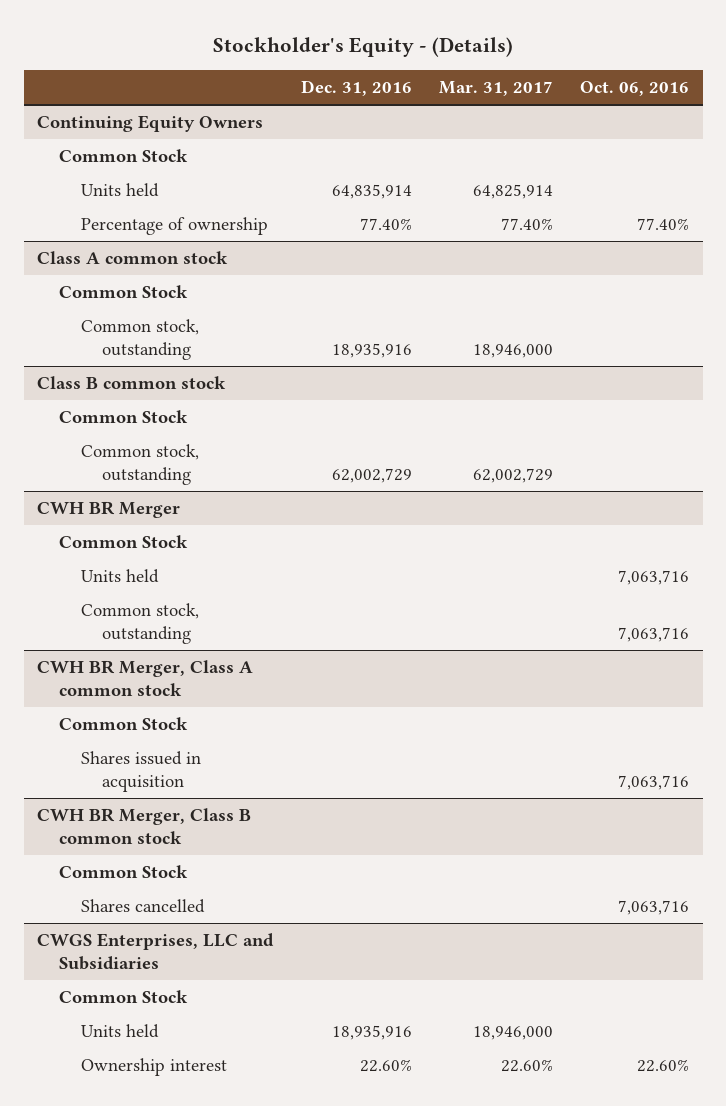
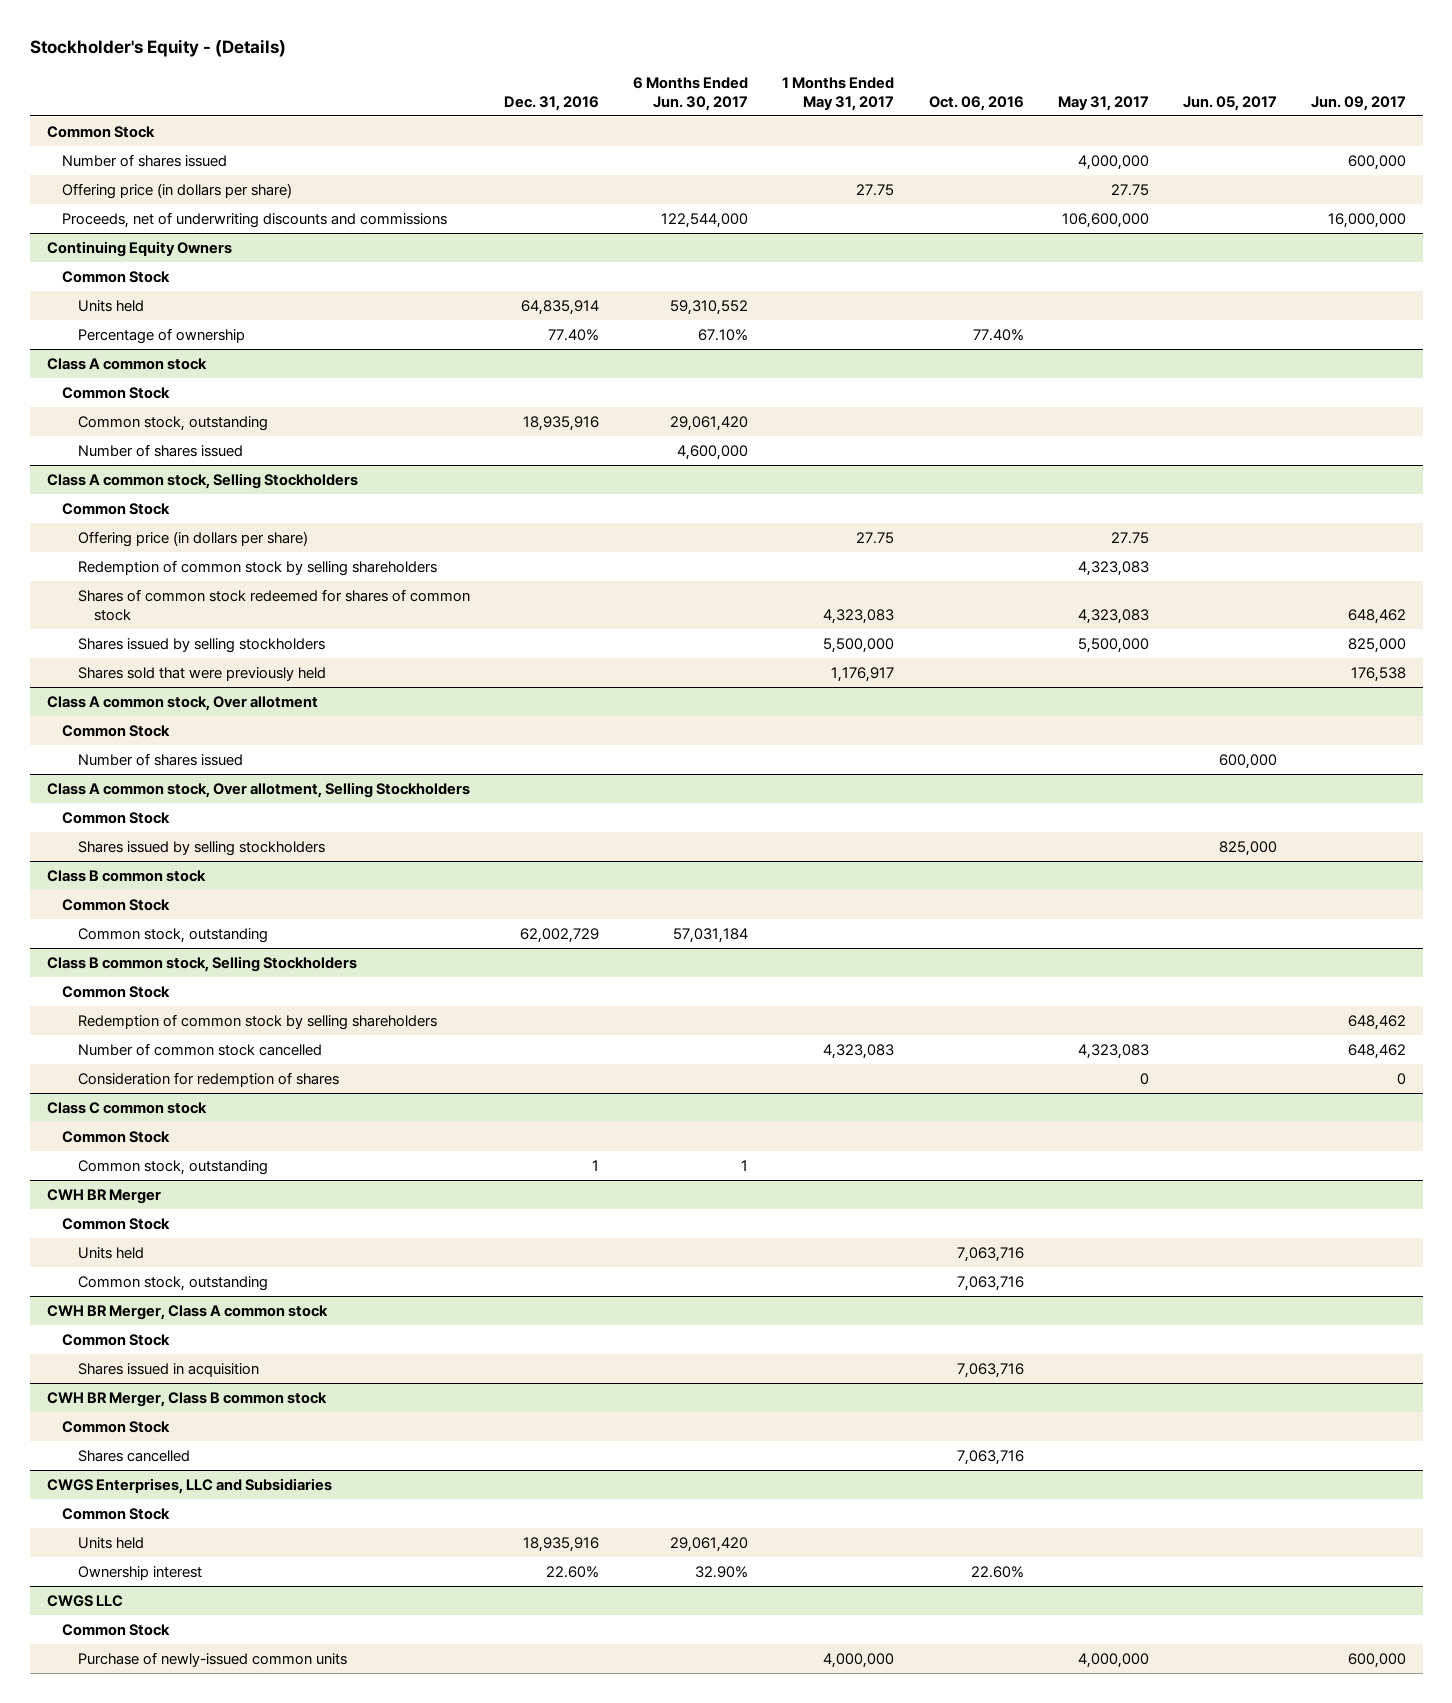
[438,81,553,97] Mar. 31, 2017 -> none
none -> [633,76,749,111] 6 Months Ended Jun. 30, 2017
none -> [782,76,895,111] 1 Months Ended May 31, 2017
none -> [1057,95,1149,111] May 31, 2017
none -> [1182,95,1277,111] Jun. 05, 2017
none -> [1310,95,1406,111] Jun. 09, 2017
none -> [46,125,155,138] Common Stock
none -> [62,153,228,167] Number of shares issued
none -> [62,182,293,199] Offering price (in dollars per share)
none -> [62,211,448,228] Proceeds, net of underwriting discounts and commissions
none -> [78,443,244,457] Number of shares issued
none -> [46,472,358,489] Class A common stock, Selling Stockholders
none -> [62,502,171,515] Common Stock
none -> [78,530,309,547] Offering price (in dollars per share)
none -> [78,559,438,576] Redemption of common stock by selling shareholders
none -> [78,588,471,621] Shares of common stock redeemed for shares of common stock
none -> [78,637,326,653] Shares issued by selling stockholders
none -> [78,666,327,681] Shares sold that were previously held
none -> [46,695,318,711] Class A common stock, Over allotment
none -> [62,724,171,737] Common Stock
none -> [78,752,244,766] Number of shares issued
none -> [46,781,470,798] Class A common stock, Over allotment, Selling Stockholders
none -> [62,811,171,824] Common Stock
none -> [78,840,326,856] Shares issued by selling stockholders
none -> [46,955,357,972] Class B common stock, Selling Stockholders
none -> [62,985,171,998] Common Stock
none -> [78,1013,438,1030] Redemption of common stock by selling shareholders
none -> [78,1042,323,1056] Number of common stock cancelled
none -> [78,1071,340,1087] Consideration for redemption of shares
none -> [46,1101,207,1114] Class C common stock
none -> [62,1130,171,1143] Common Stock
none -> [78,1159,269,1175] Common stock, outstanding
none -> [46,1594,123,1607] CWGS LLC
none -> [62,1623,171,1636] Common Stock
none -> [78,1651,348,1667] Purchase of newly-issued common units

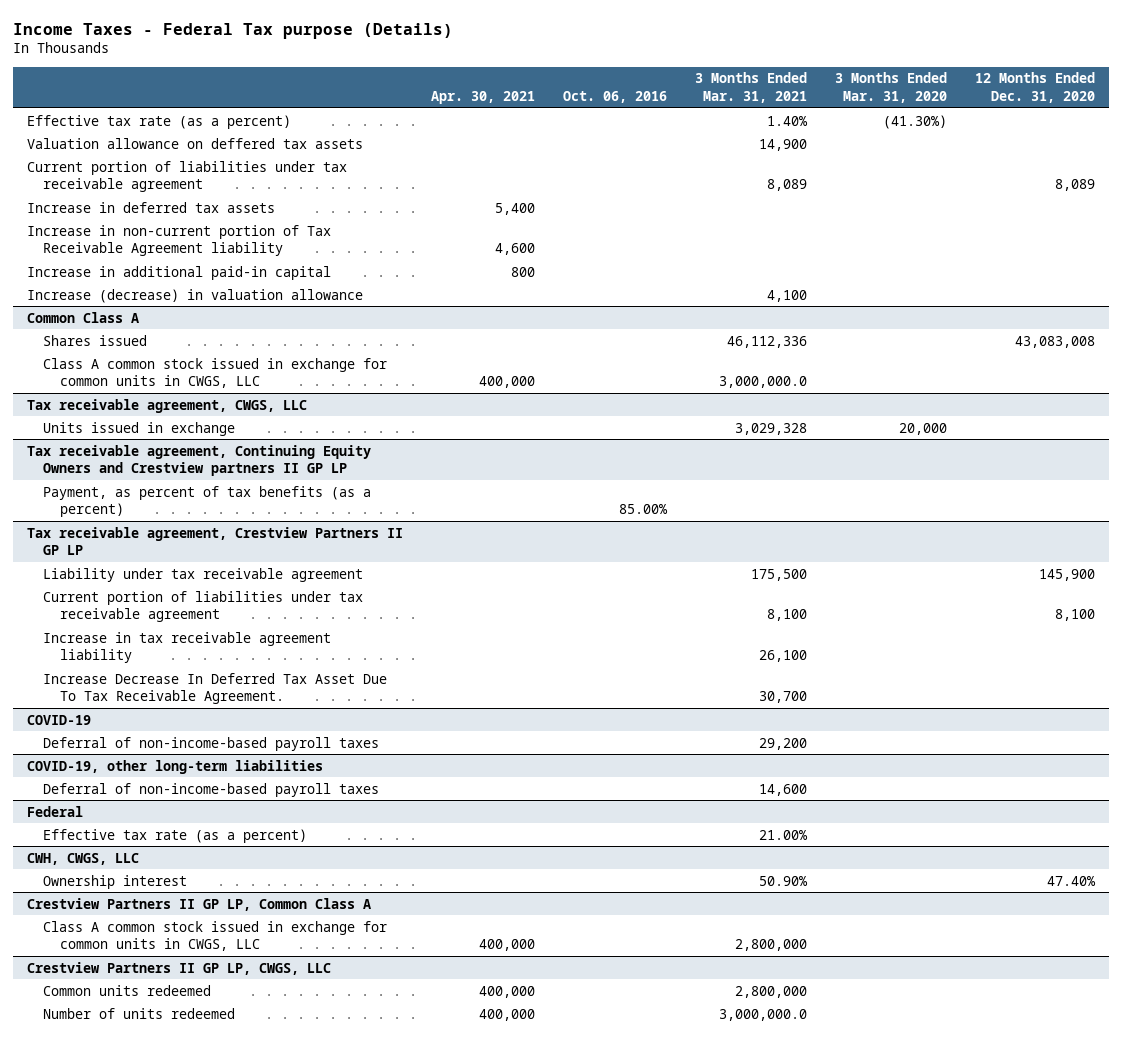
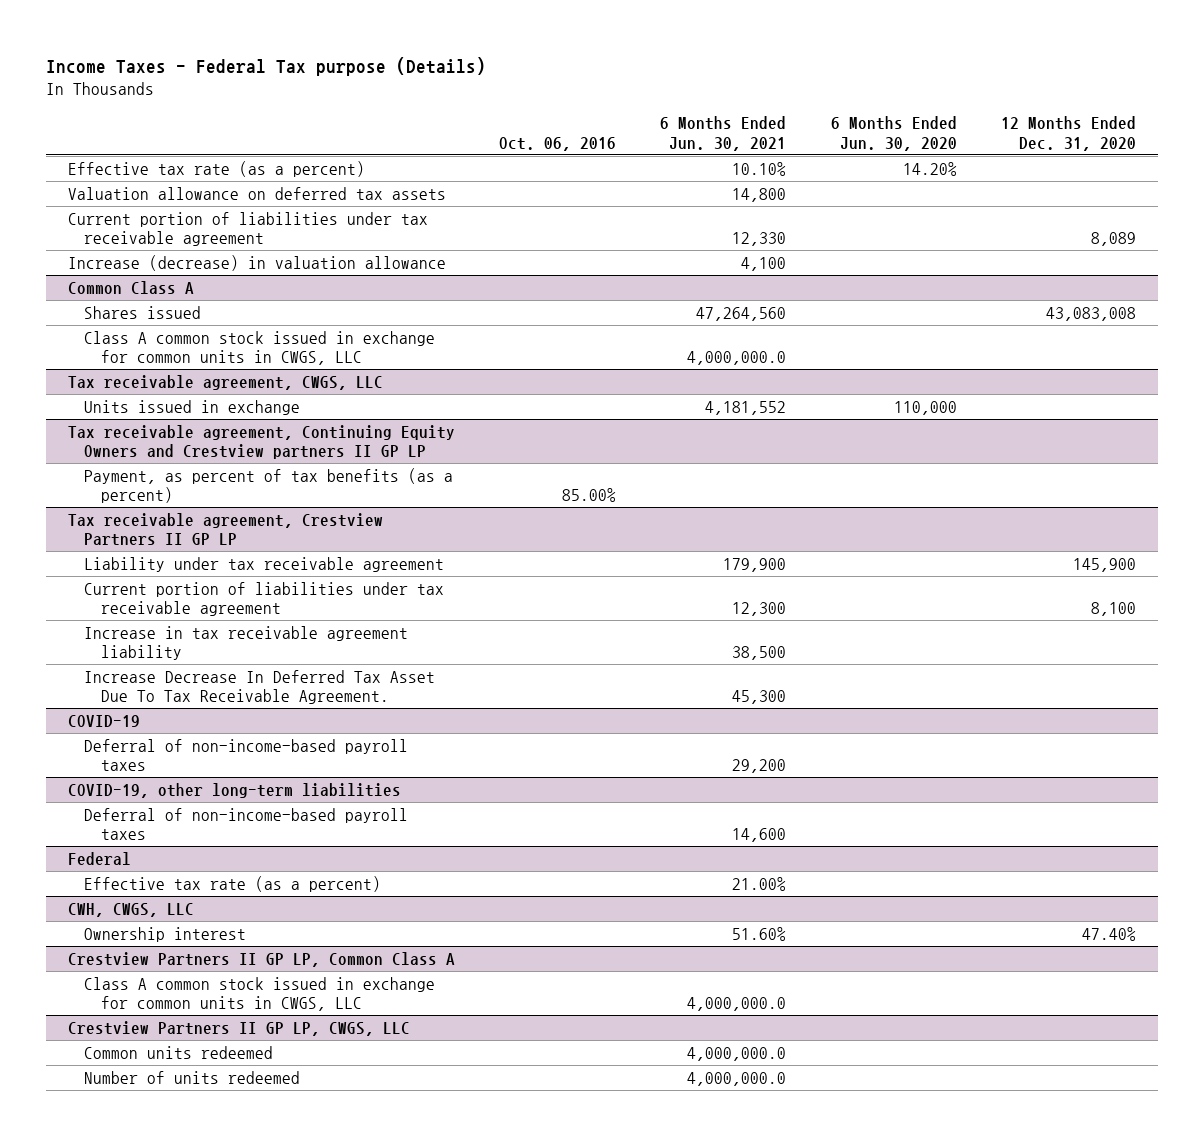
[431,91,536,105] Apr. 30, 2021 -> none
[694,72,807,104] 3 Months Ended Mar. 31, 2021 -> none
[834,72,947,104] 3 Months Ended Mar. 31, 2020 -> none
none -> [660,116,787,151] 6 Months Ended Jun. 30, 2021
none -> [830,116,957,151] 6 Months Ended Jun. 30, 2020
[27,137,364,149] Valuation allowance on deffered tax assets -> [68,186,447,200] Valuation allowance on deferred tax assets
[27,201,276,213] Increase in deferred tax assets -> none
[27,224,332,257] Increase in non-current portion of Tax Receivable Agreement liability -> none
[27,265,332,280] Increase in additional paid-in capital -> none

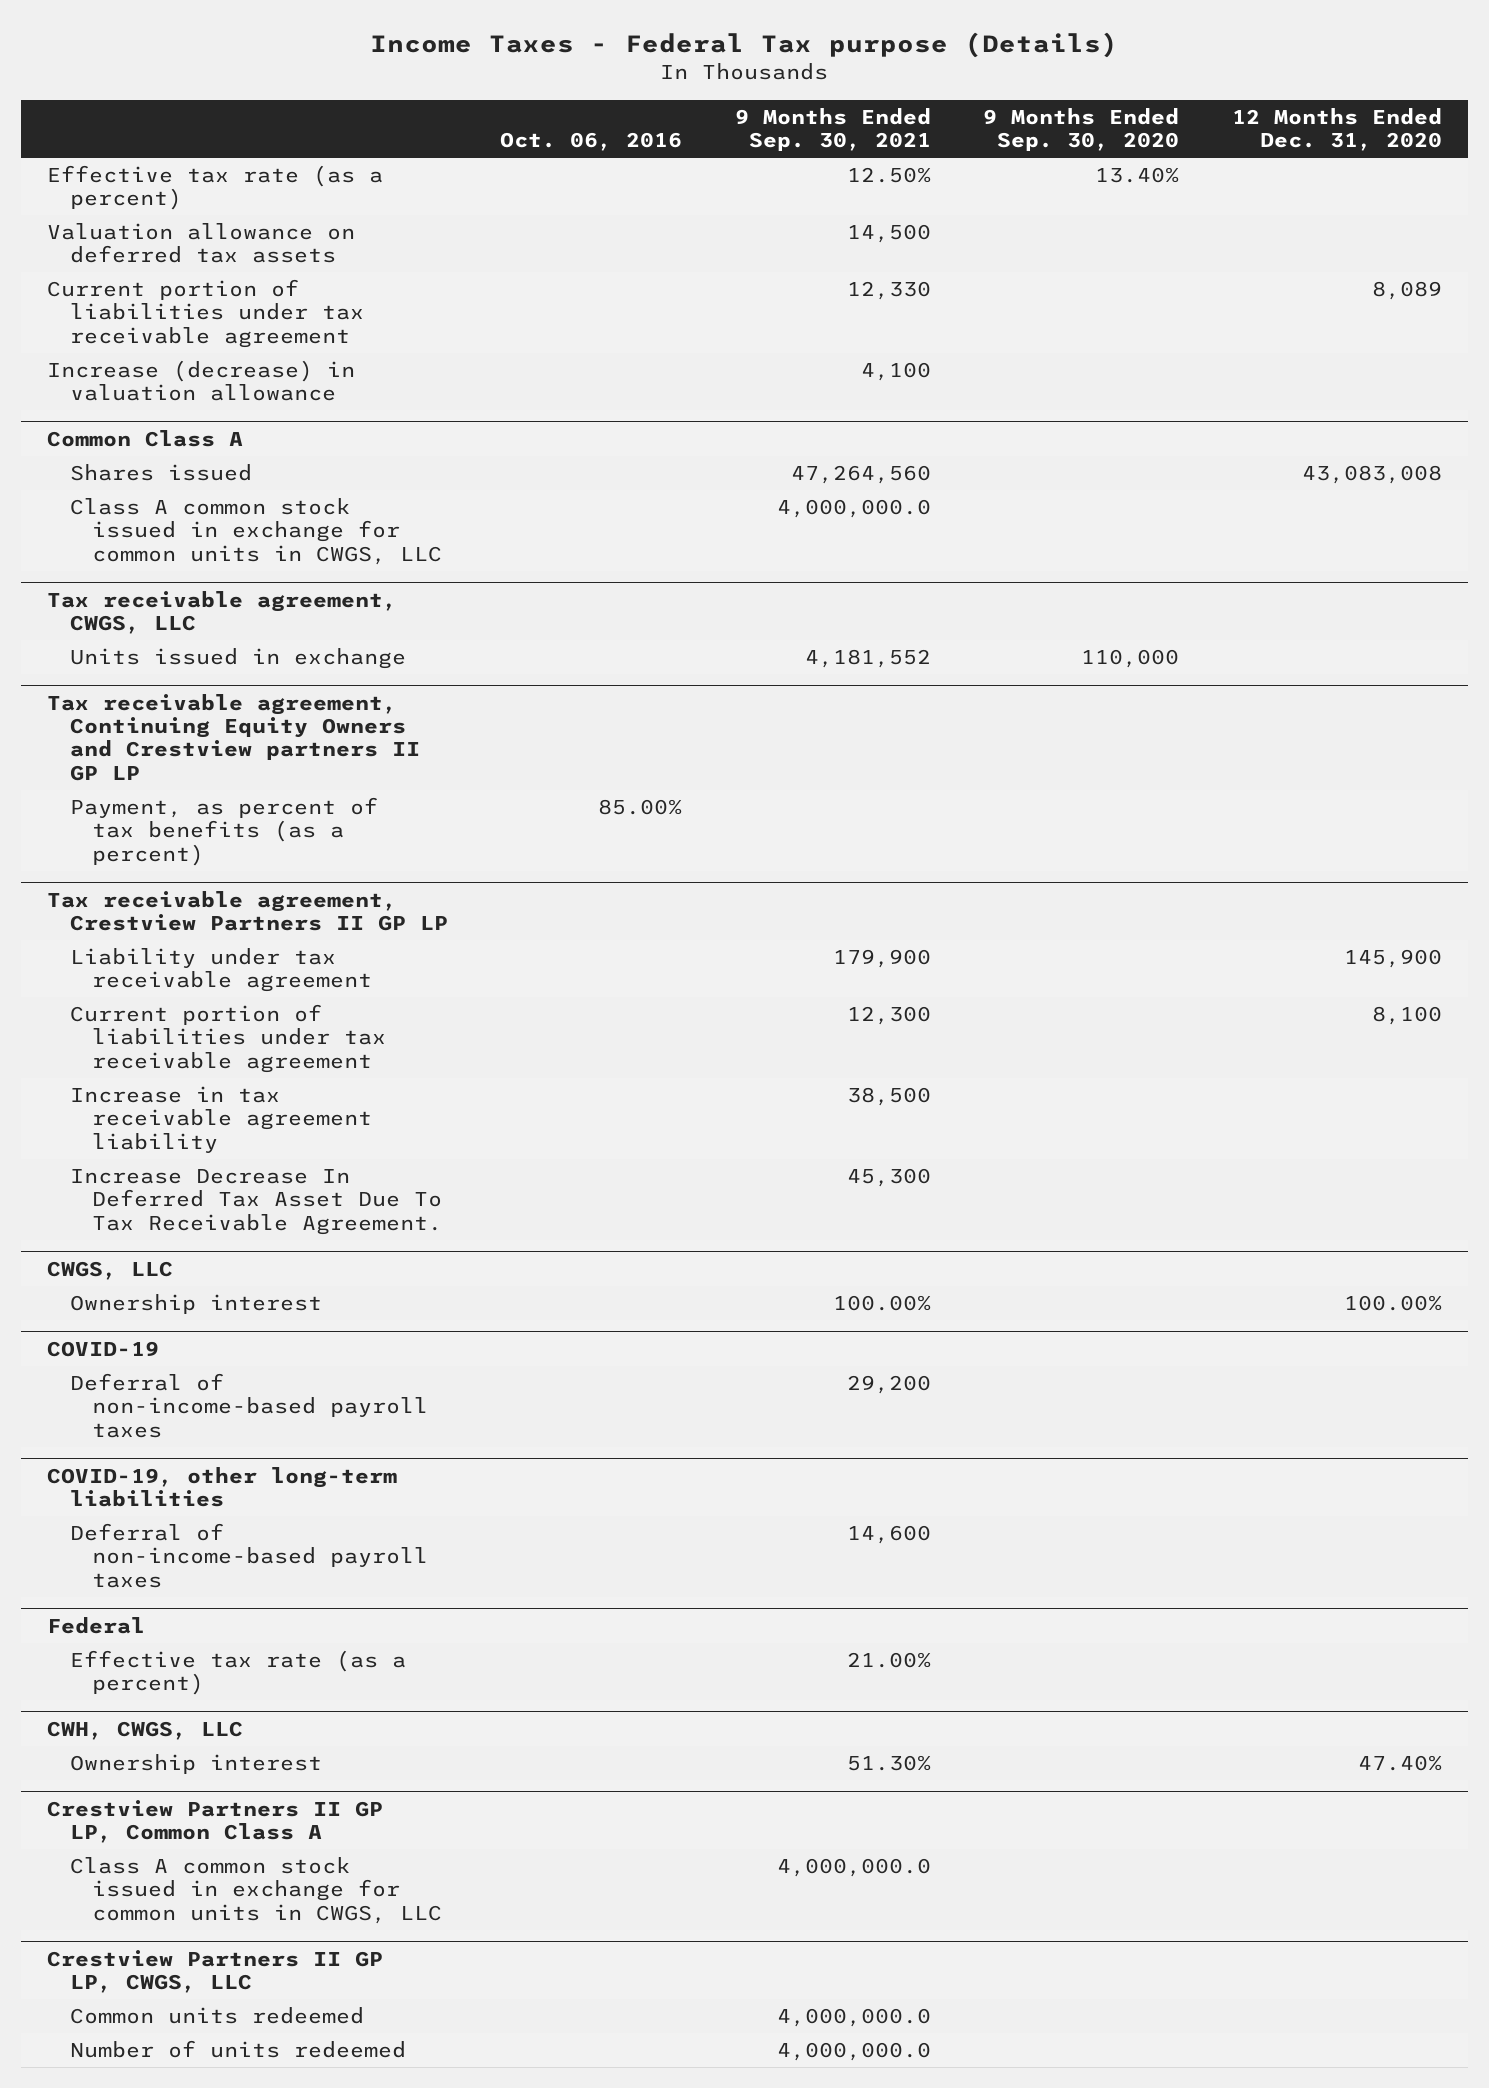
[660,116,787,151] 6 Months Ended Jun. 30, 2021 -> none
[830,116,957,151] 6 Months Ended Jun. 30, 2020 -> none
none -> [734,107,931,152] 9 Months Ended Sep. 30, 2021
none -> [983,107,1180,152] 9 Months Ended Sep. 30, 2020
none -> [46,1260,173,1280] CWGS, LLC
none -> [69,1294,322,1315] Ownership interest

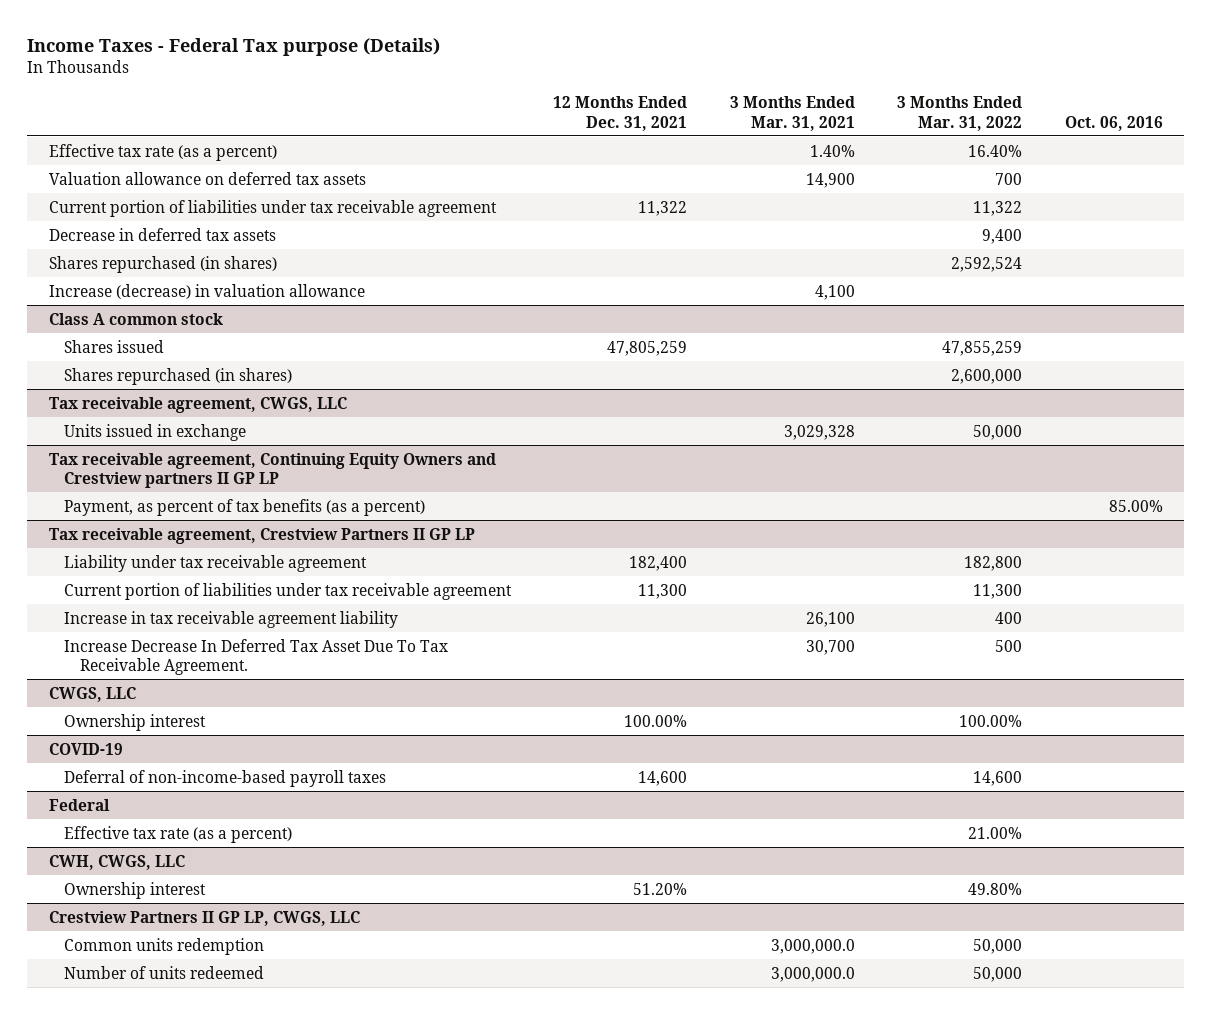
[734,107,931,152] 9 Months Ended Sep. 30, 2021 -> none
[983,107,1180,152] 9 Months Ended Sep. 30, 2020 -> none
[1231,107,1442,152] 12 Months Ended Dec. 31, 2020 -> none
none -> [553,96,688,131] 12 Months Ended Dec. 31, 2021
none -> [729,96,855,131] 3 Months Ended Mar. 31, 2021
none -> [897,96,1023,131] 3 Months Ended Mar. 31, 2022
none -> [48,227,276,241] Decrease in deferred tax assets
none -> [48,255,277,273] Shares repurchased (in shares)
[46,429,243,447] Common Class A -> [48,312,223,325] Class A common stock
[69,498,443,565] Class A common stock issued in exchange for common units in CWGS, LLC -> none
none -> [64,367,293,385] Shares repurchased (in shares)
[46,1466,397,1508] COVID-19, other long-term liabilities -> none
[69,1523,429,1588] Deferral of non-income-based payroll taxes -> none
[46,1799,383,1844] Crestview Partners II GP LP, Common Class A -> none
[69,1857,443,1924] Class A common stock issued in exchange for common units in CWGS, LLC -> none
[69,2007,364,2025] Common units redeemed -> [64,937,265,955] Common units redemption

